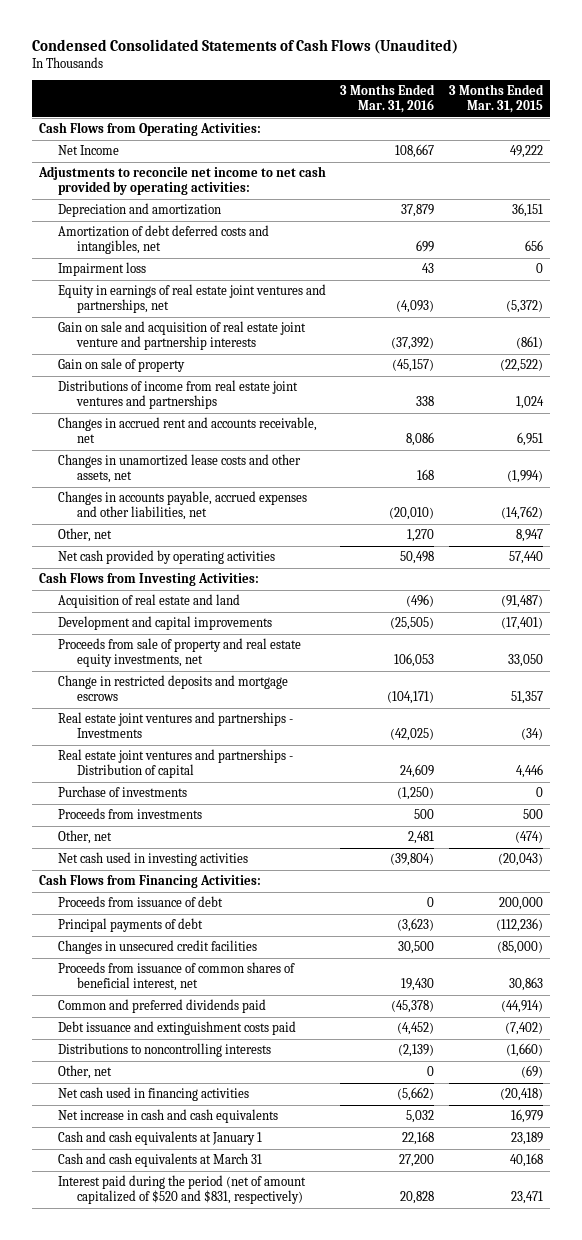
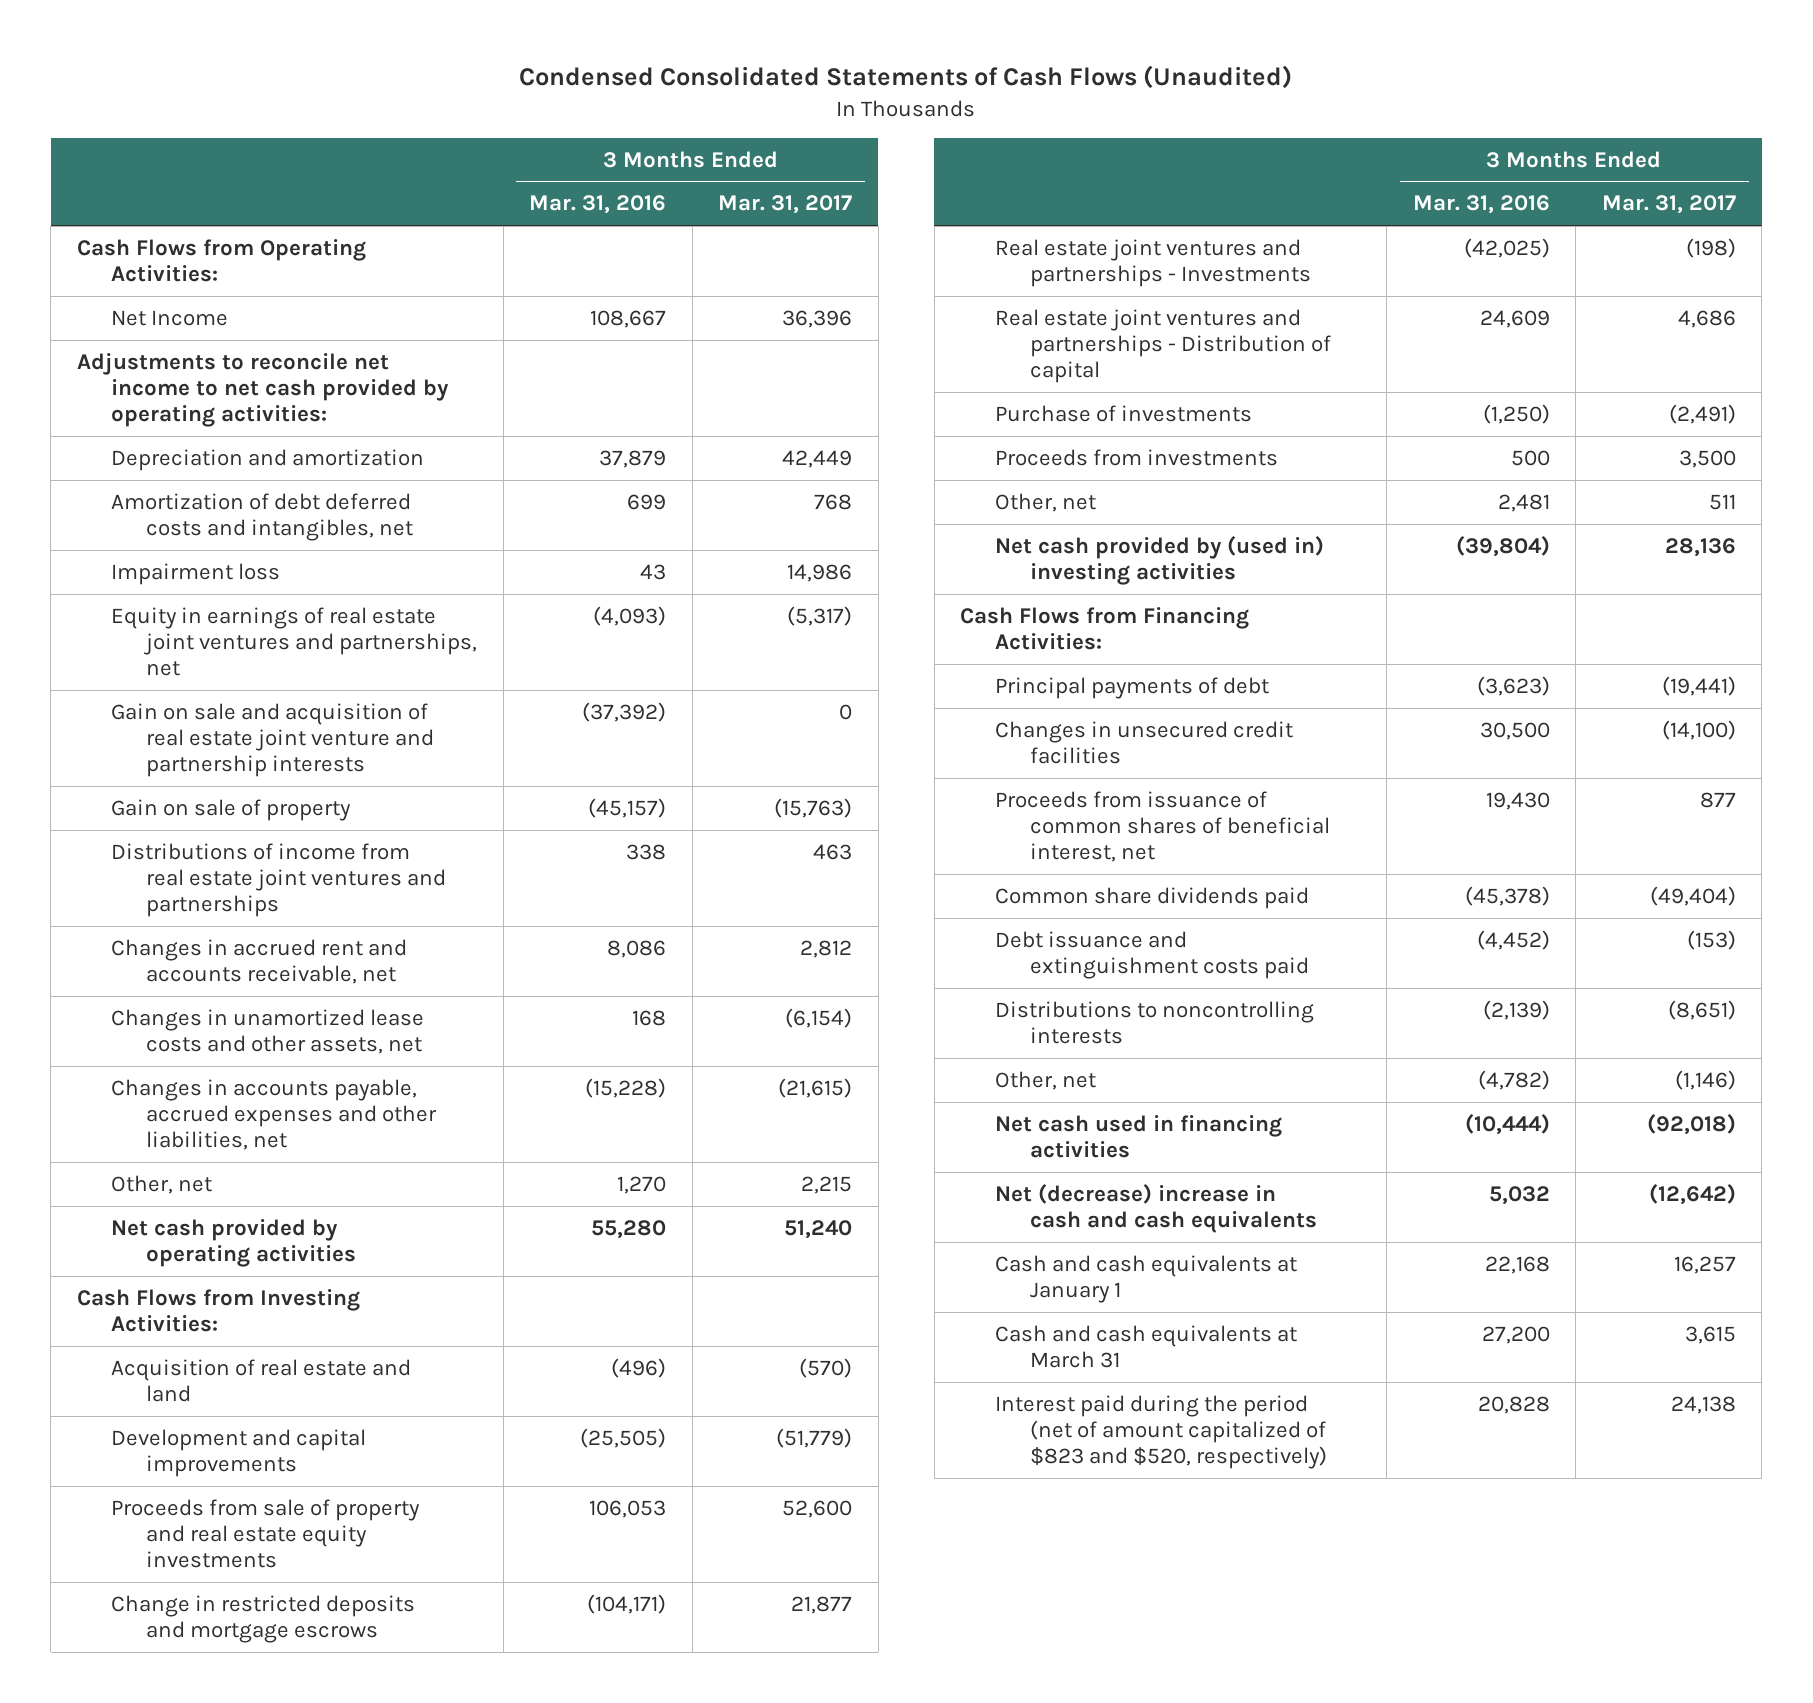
[448,84,544,114] 3 Months Ended Mar. 31, 2015 -> none
none -> [718,195,853,215] Mar. 31, 2017
[389,507,435,521] (20,010) -> [585,1077,667,1098] (15,228)
[400,551,435,565] 50,498 -> [591,1219,667,1239] 55,280
[58,638,302,668] Proceeds from sale of property and real estate equity investments, net -> [111,1498,421,1569] Proceeds from sale of property and real estate equity investments
[58,852,249,867] Net cash used in investing activities -> [995,535,1325,586] Net cash provided by (used in) investing activities
[58,896,224,908] Proceeds from issuance of debt -> none
[58,999,267,1014] Common and preferred dividends paid -> [995,886,1310,909] Common share dividends paid
[427,1066,435,1077] 0 -> [1477,1069,1550,1090] (4,782)
[397,1087,435,1102] (5,662) -> [1464,1113,1550,1135] (10,444)
[58,1109,279,1124] Net increase in cash and cash equivalents -> [995,1183,1317,1234] Net (decrease) increase in cash and cash equivalents
[58,1175,307,1205] Interest paid during the period (net of amount capitalized of $520 and $831, respectively) -> [995,1394,1327,1470] Interest paid during the period (net of amount capitalized of $823 and $520, respectively)

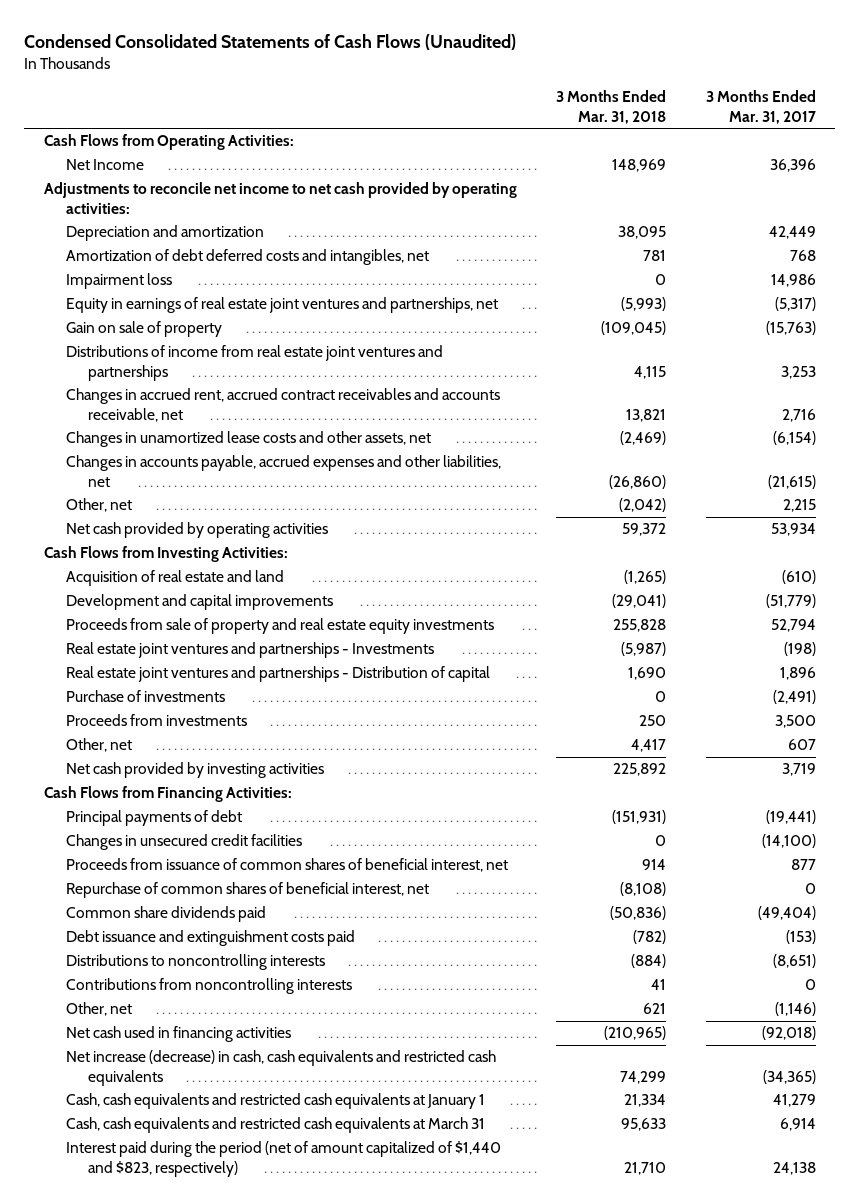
[529,195,667,215] Mar. 31, 2016 -> none
none -> [556,90,667,124] 3 Months Ended Mar. 31, 2018
[111,702,435,778] Gain on sale and acquisition of real estate joint venture and partnership interests -> none
[813,843,853,860] 463 -> [780,365,816,379] 3,253
[111,938,408,985] Changes in accrued rent and accounts receivable, net -> [65,388,500,422] Changes in accrued rent, accrued contract receivables and accounts receivable, net
[800,939,853,958] 2,812 -> [781,408,816,422] 2,716
[784,1219,853,1239] 51,240 -> [770,523,816,537] 53,934
[799,1357,853,1378] (570) -> [781,570,816,585] (610)
[111,1594,416,1644] Change in restricted deposits and mortgage escrows -> none
[782,1499,853,1518] 52,600 -> [770,619,816,633] 52,794
[1677,309,1736,328] 4,686 -> [779,667,816,681] 1,896
[1708,493,1736,510] 511 -> [787,739,816,751] 607
[995,535,1325,586] Net cash provided by (used in) investing activities -> [65,762,324,779] Net cash provided by investing activities
[1664,537,1736,557] 28,136 -> [781,763,816,777] 3,719
none -> [65,882,429,899] Repurchase of common shares of beneficial interest, net
none -> [65,978,352,995] Contributions from noncontrolling interests
[995,1183,1317,1234] Net (decrease) increase in cash and cash equivalents -> [65,1050,496,1086] Net increase (decrease) in cash, cash equivalents and restricted cash equivalents
[1648,1183,1736,1205] (12,642) -> [762,1069,816,1084] (34,365)
[995,1254,1298,1304] Cash and cash equivalents at January 1 -> [65,1093,485,1110] Cash, cash equivalents and restricted cash equivalents at January 1
[1673,1255,1736,1274] 16,257 -> [772,1094,816,1108] 41,279
[995,1324,1298,1369] Cash and cash equivalents at March 31 -> [65,1117,485,1134] Cash, cash equivalents and restricted cash equivalents at March 31
[1684,1325,1736,1344] 3,615 -> [779,1118,816,1132] 6,914
[995,1394,1327,1470] Interest paid during the period (net of amount capitalized of $823 and $520, respectively) -> [65,1141,501,1177] Interest paid during the period (net of amount capitalized of $1,440 and $823, respectively)

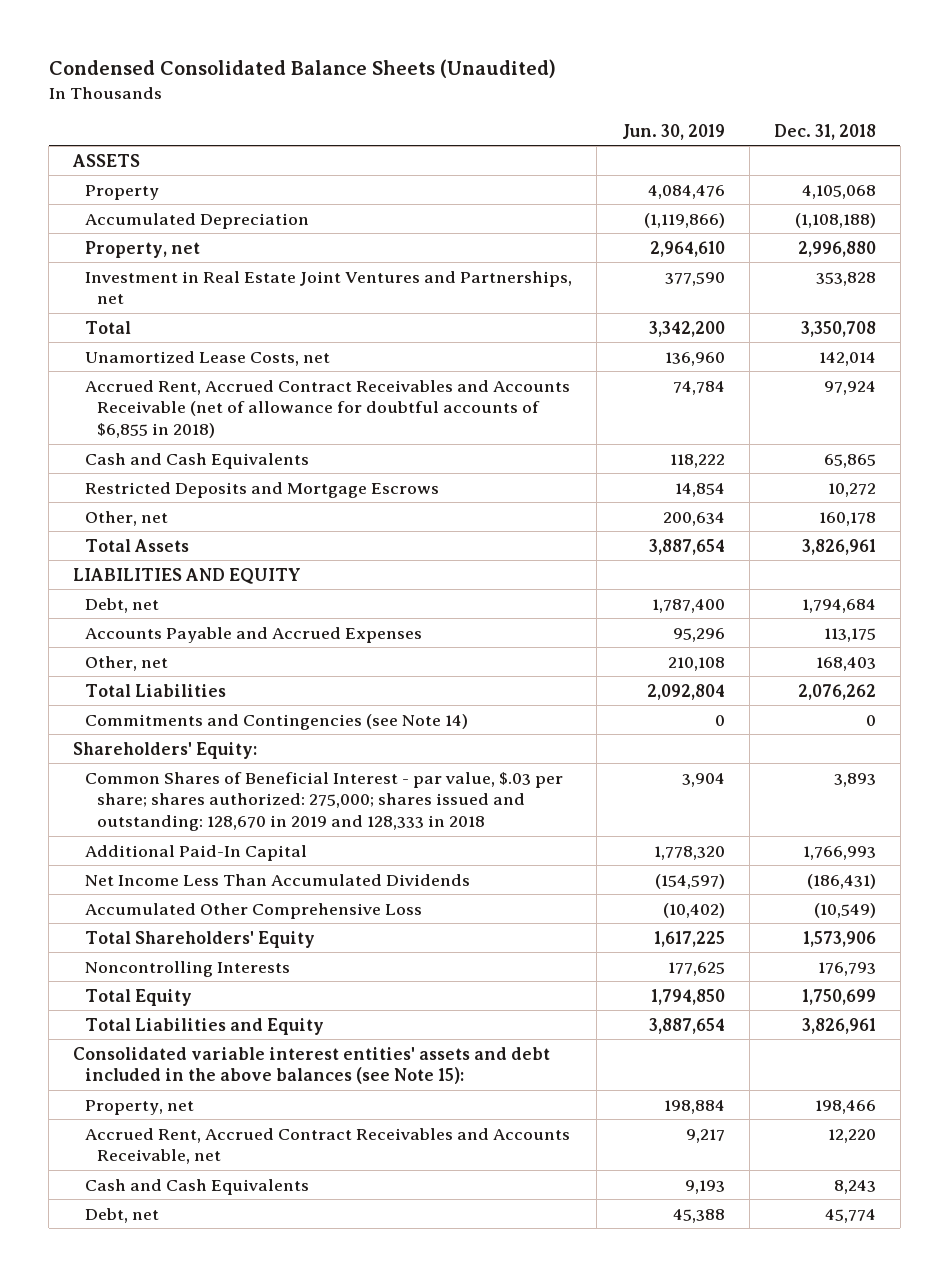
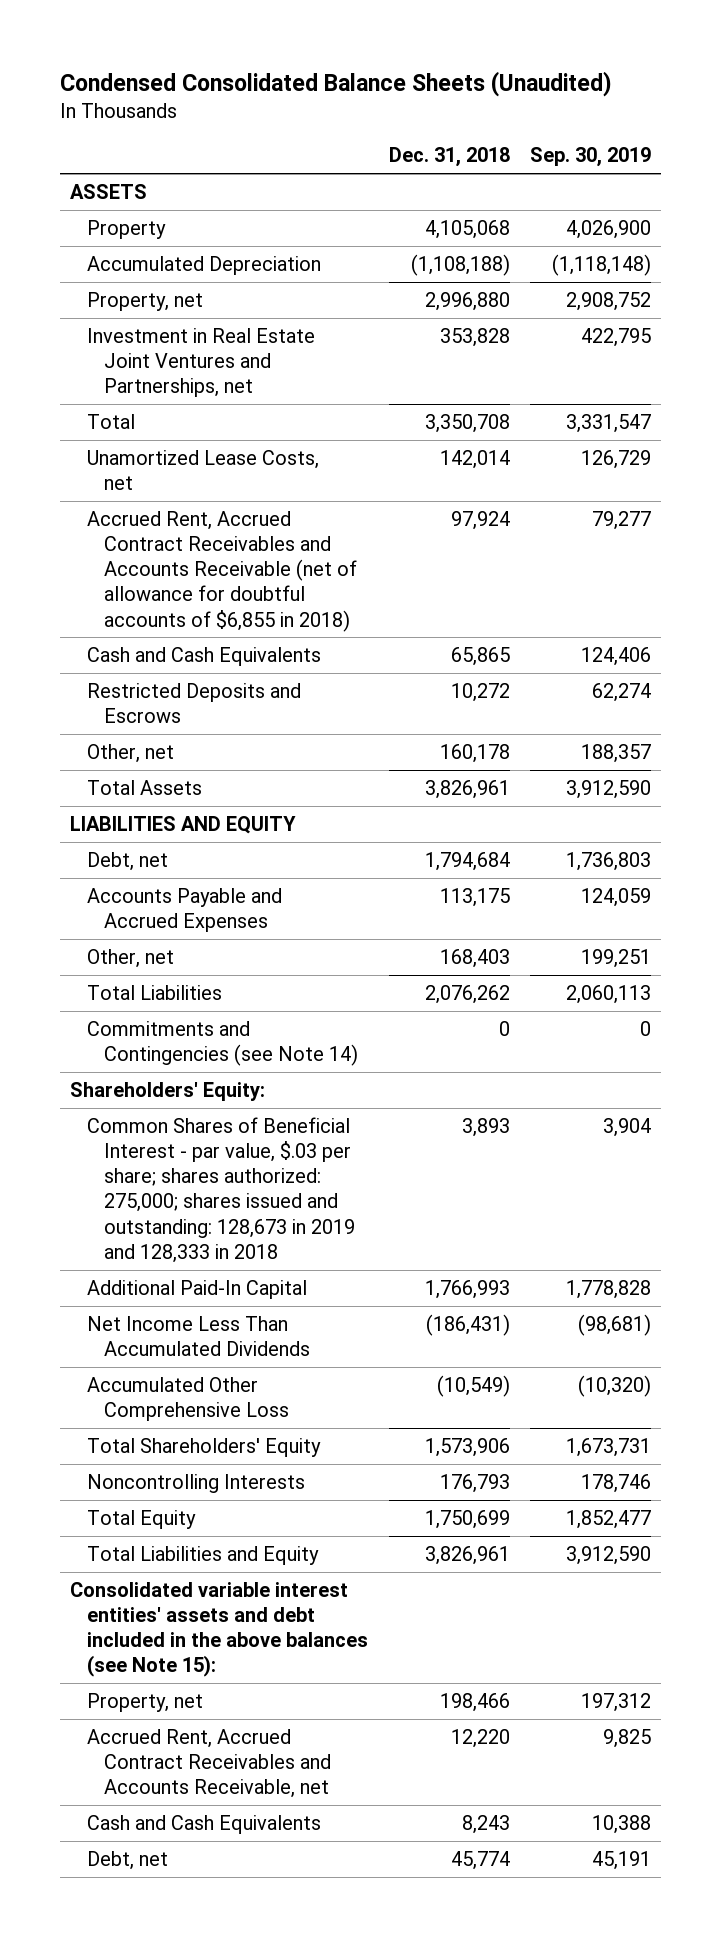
[621,123,725,140] Jun. 30, 2019 -> none
none -> [530,147,652,168] Sep. 30, 2019
[85,481,440,498] Restricted Deposits and Mortgage Escrows -> [87,682,302,724] Restricted Deposits and Escrows
[85,771,564,832] Common Shares of Beneficial Interest - par value, $.03 per share; shares authorized: 275,000; shares issued and outstanding: 128,670 in 2019 and 128,333 in 2018 -> [87,1116,356,1263] Common Shares of Beneficial Interest - par value, $.03 per share; shares authorized: 275,000; shares issued and outstanding: 128,673 in 2019 and 128,333 in 2018

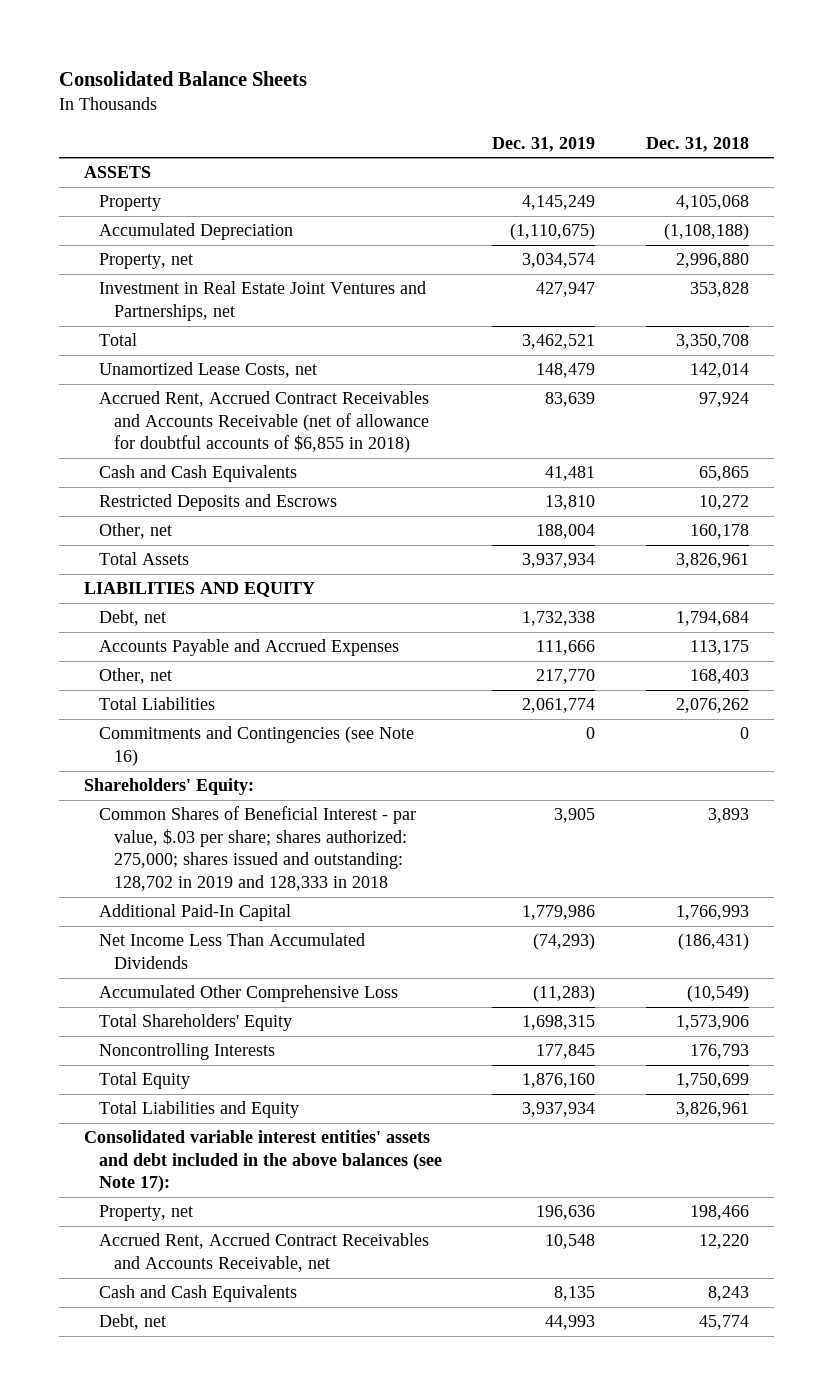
[59,70,612,97] Condensed Consolidated Balance Sheets (Unaudited) -> [58,71,307,87] Consolidated Balance Sheets
[530,147,652,168] Sep. 30, 2019 -> none
none -> [492,136,596,152] Dec. 31, 2019
[87,1020,359,1067] Commitments and Contingencies (see Note 14) -> [99,726,415,766] Commitments and Contingencies (see Note 16)
[87,1116,356,1263] Common Shares of Beneficial Interest - par value, $.03 per share; shares authorized: 275,000; shares issued and outstanding: 128,673 in 2019 and 128,333 in 2018 -> [99,806,417,891] Common Shares of Beneficial Interest - par value, $.03 per share; shares authorized: 275,000; shares issued and outstanding: 128,702 in 2019 and 128,333 in 2018
[70,1581,369,1678] Consolidated variable interest entities' assets and debt included in the above balances (see Note 15): -> [83,1130,443,1193] Consolidated variable interest entities' assets and debt included in the above balances (see Note 17):

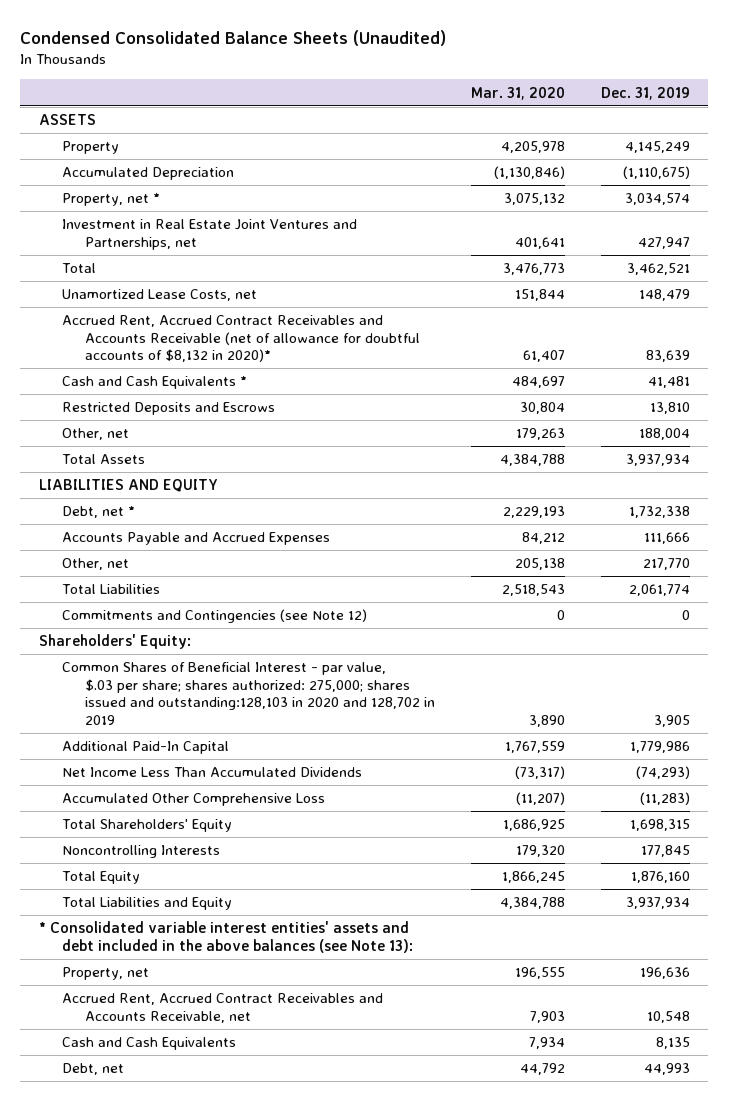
[58,71,307,87] Consolidated Balance Sheets -> [20,29,447,46] Condensed Consolidated Balance Sheets (Unaudited)
[645,136,749,152] Dec. 31, 2018 -> none
none -> [470,86,565,100] Mar. 31, 2020
[99,253,194,270] Property, net -> [61,193,160,207] Property, net *
[99,391,430,454] Accrued Rent, Accrued Contract Receivables and Accounts Receivable (net of allowance for doubtful accounts of $6,855 in 2018) -> [61,315,420,363] Accrued Rent, Accrued Contract Receivables and Accounts Receivable (net of allowance for doubtful accounts of $8,132 in 2020)*
[99,465,298,483] Cash and Cash Equivalents -> [61,376,247,390] Cash and Cash Equivalents *
[99,610,167,627] Debt, net -> [61,506,135,519] Debt, net *
[99,726,415,766] Commitments and Contingencies (see Note 16) -> [61,609,367,624] Commitments and Contingencies (see Note 12)
[99,806,417,891] Common Shares of Beneficial Interest - par value, $.03 per share; shares authorized: 275,000; shares issued and outstanding: 128,702 in 2019 and 128,333 in 2018 -> [61,662,435,726] Common Shares of Beneficial Interest - par value, $.03 per share; shares authorized: 275,000; shares issued and outstanding:128,103 in 2020 and 128,702 in 2019
[83,1130,443,1193] Consolidated variable interest entities' assets and debt included in the above balances (see Note 17): -> [38,921,413,953] * Consolidated variable interest entities' assets and debt included in the above balances (see Note 13):

